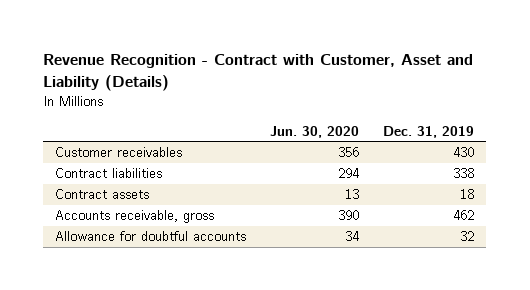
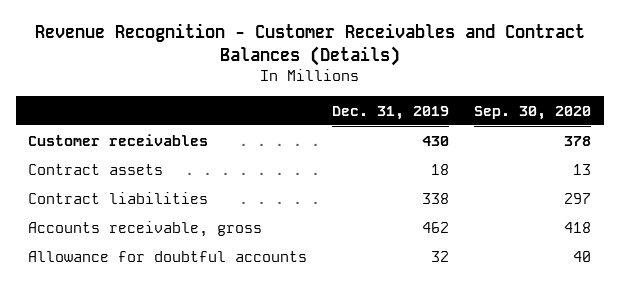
[43,54,474,92] Revenue Recognition - Contract with Customer, Asset and Liability (Details) -> [34,23,585,67] Revenue Recognition - Customer Receivables and Contract Balances (Details)
[270,125,360,138] Jun. 30, 2020 -> none
none -> [474,105,592,120] Sep. 30, 2020
[55,168,163,179] Contract liabilities -> [28,191,209,204] Contract liabilities

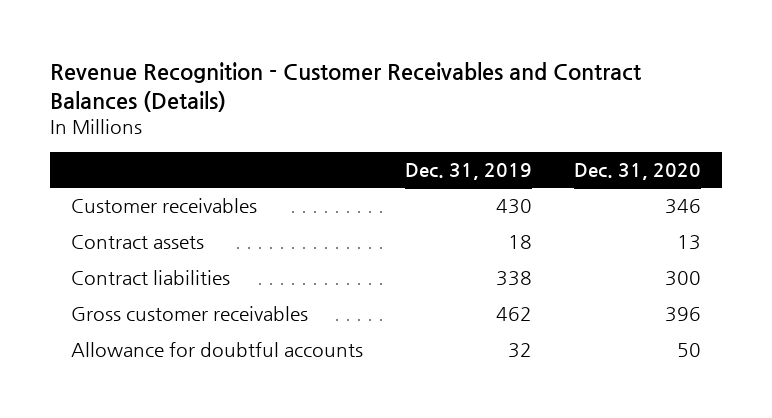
[474,105,592,120] Sep. 30, 2020 -> none
none -> [573,162,701,180] Dec. 31, 2020
[28,220,263,237] Accounts receivable, gross -> [71,306,309,322] Gross customer receivables

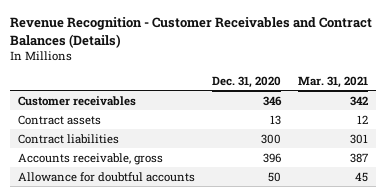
[405,162,533,180] Dec. 31, 2019 -> none
none -> [297,75,368,88] Mar. 31, 2021
[71,306,309,322] Gross customer receivables -> [18,152,164,165] Accounts receivable, gross

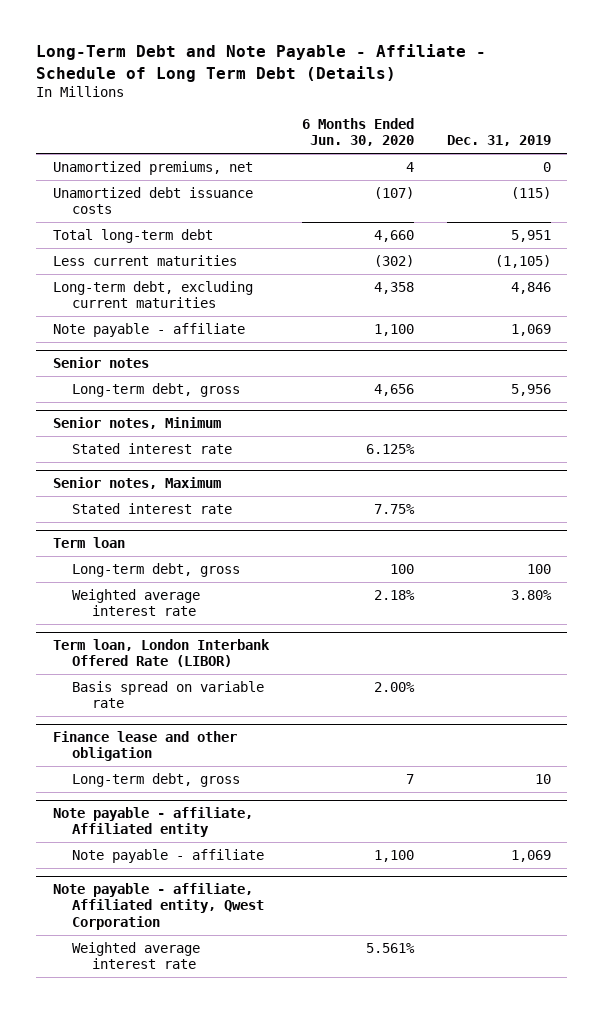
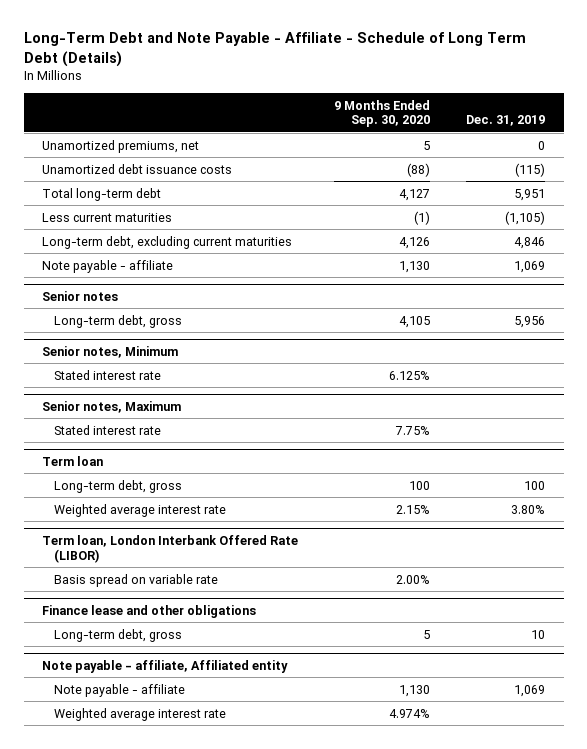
[301,118,414,147] 6 Months Ended Jun. 30, 2020 -> none
none -> [334,99,431,128] 9 Months Ended Sep. 30, 2020
[52,731,237,762] Finance lease and other obligation -> [41,604,256,618] Finance lease and other obligations
[52,883,265,930] Note payable - affiliate, Affiliated entity, Qwest Corporation -> none

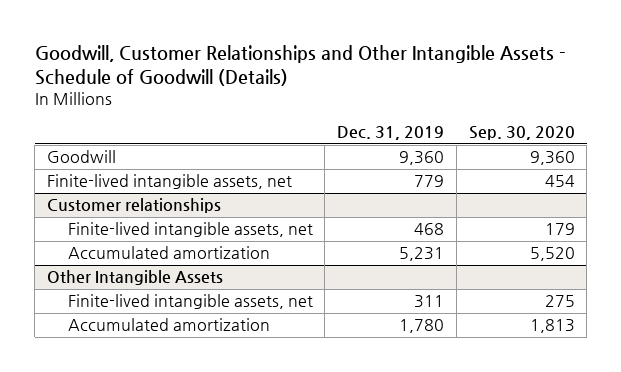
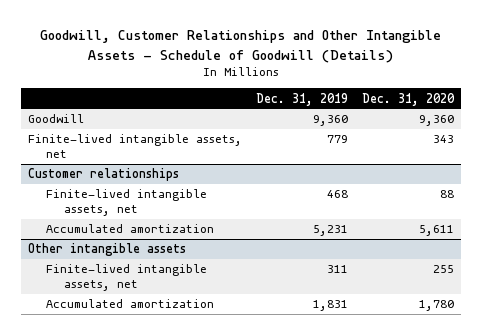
[468,126,575,141] Sep. 30, 2020 -> none
none -> [362,92,456,106] Dec. 31, 2020
[46,270,223,286] Other Intangible Assets -> [28,243,187,257] Other intangible assets
[399,319,445,334] 1,780 -> [313,300,349,312] 1,831

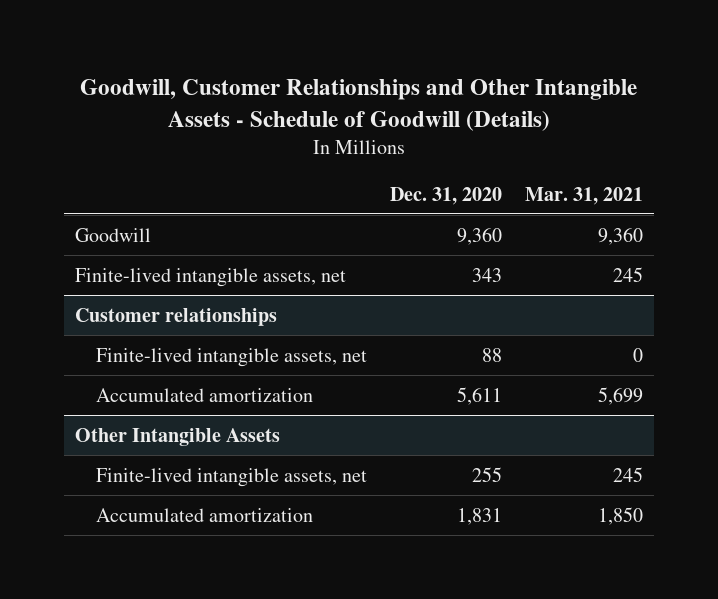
[256,92,349,106] Dec. 31, 2019 -> none
none -> [524,186,643,205] Mar. 31, 2021
[28,243,187,257] Other intangible assets -> [75,427,281,446] Other Intangible Assets
[419,300,455,312] 1,780 -> [456,507,502,525] 1,831

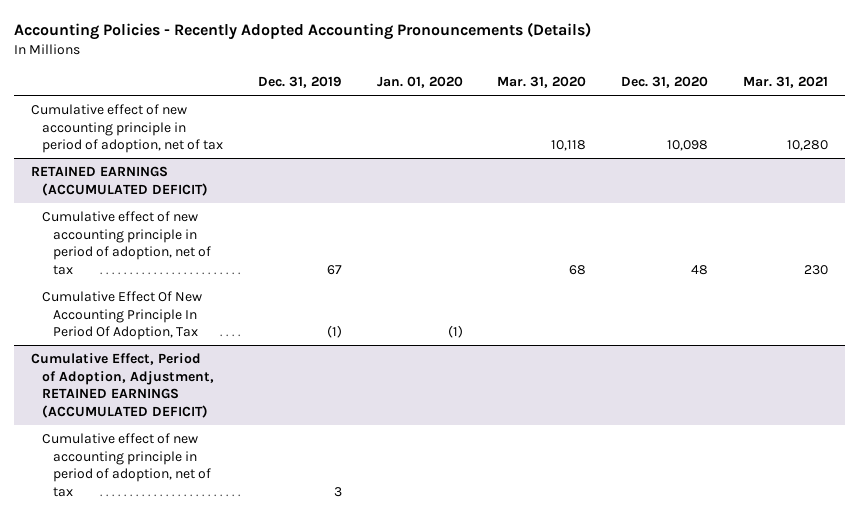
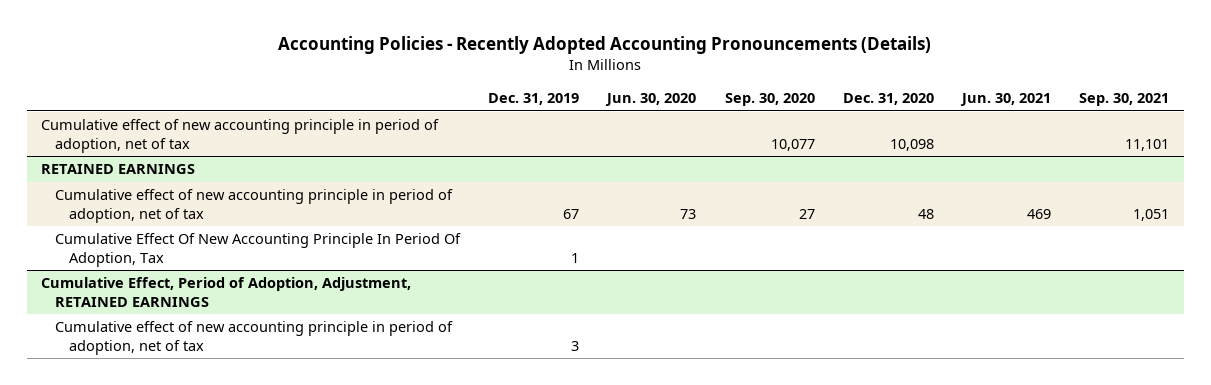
[376,76,463,89] Jan. 01, 2020 -> none
[497,76,587,89] Mar. 31, 2020 -> none
[742,76,828,89] Mar. 31, 2021 -> none
none -> [605,92,697,106] Jun. 30, 2020
none -> [724,92,815,106] Sep. 30, 2020
none -> [960,92,1052,106] Jun. 30, 2021
none -> [1079,92,1170,106] Sep. 30, 2021
[31,166,209,196] RETAINED EARNINGS (ACCUMULATED DEFICIT) -> [41,164,196,175] RETAINED EARNINGS
[326,325,342,339] (1) -> [571,252,580,263] 1
[31,353,215,418] Cumulative Effect, Period of Adoption, Adjustment, RETAINED EARNINGS (ACCUMULATED DEFICIT) -> [41,277,412,307] Cumulative Effect, Period of Adoption, Adjustment, RETAINED EARNINGS

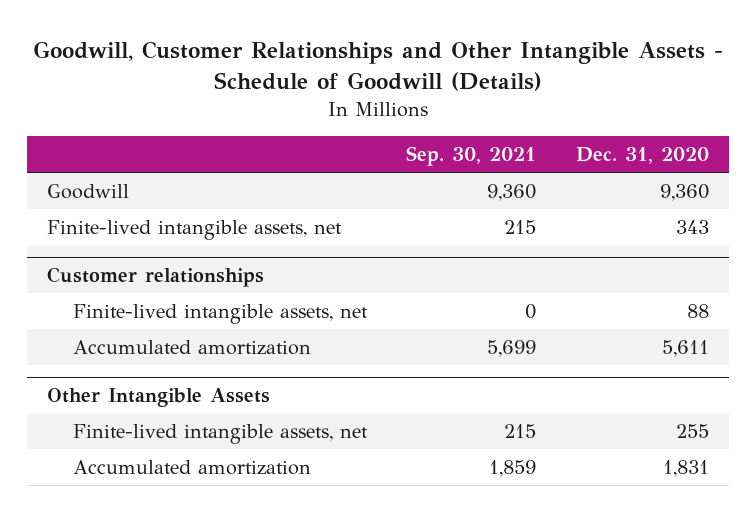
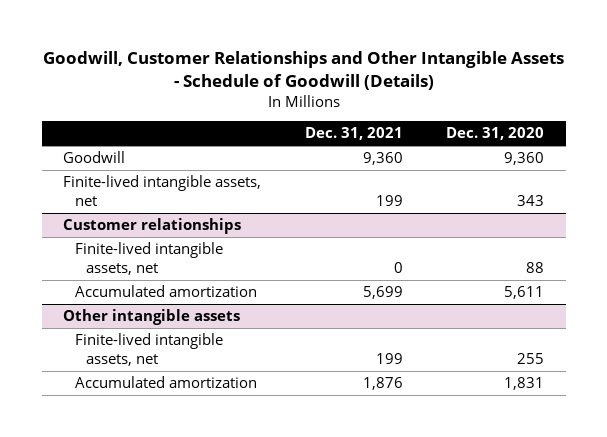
[406,146,537,167] Sep. 30, 2021 -> none
none -> [304,127,403,141] Dec. 31, 2021
[46,388,270,408] Other Intangible Assets -> [63,309,241,326] Other intangible assets

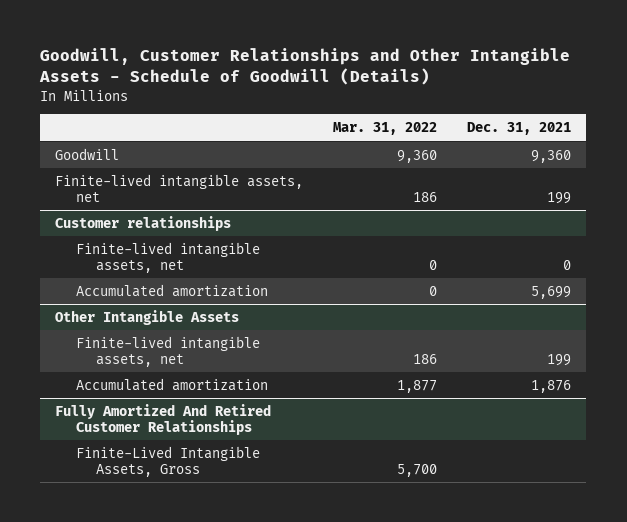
[446,127,545,141] Dec. 31, 2020 -> none
none -> [333,122,438,136] Mar. 31, 2022
[63,309,241,326] Other intangible assets -> [55,309,240,325] Other Intangible Assets
none -> [55,403,272,435] Fully Amortized And Retired Customer Relationships
none -> [75,445,260,477] Finite-Lived Intangible Assets, Gross

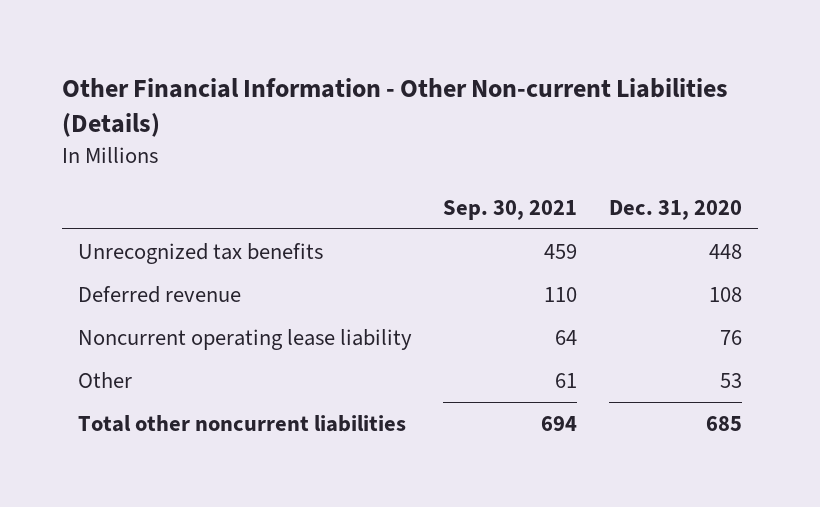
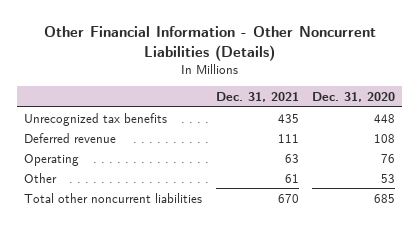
[61,77,728,138] Other Financial Information - Other Non-current Liabilities (Details) -> [43,26,376,61] Other Financial Information - Other Noncurrent Liabilities (Details)
[443,199,578,220] Sep. 30, 2021 -> none
none -> [215,91,299,102] Dec. 31, 2021
[77,329,412,351] Noncurrent operating lease liability -> [24,153,80,166] Operating

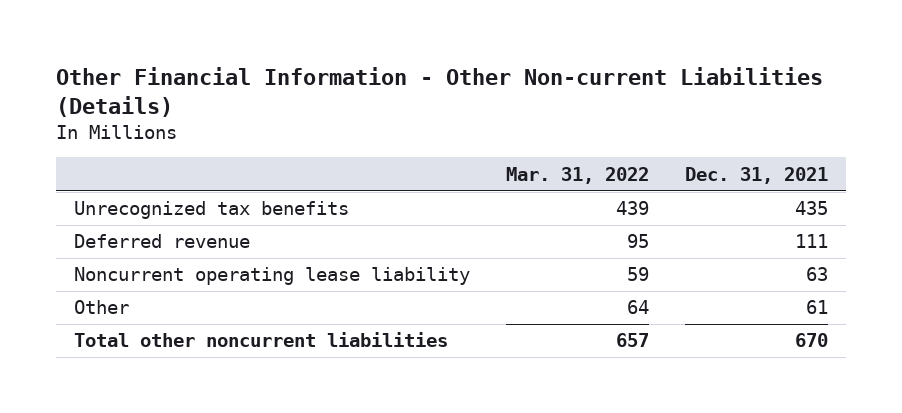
[43,26,376,61] Other Financial Information - Other Noncurrent Liabilities (Details) -> [55,66,823,117] Other Financial Information - Other Non-current Liabilities (Details)
[312,91,396,102] Dec. 31, 2020 -> none
none -> [505,166,649,184] Mar. 31, 2022
[24,153,80,166] Operating -> [73,267,470,286] Noncurrent operating lease liability

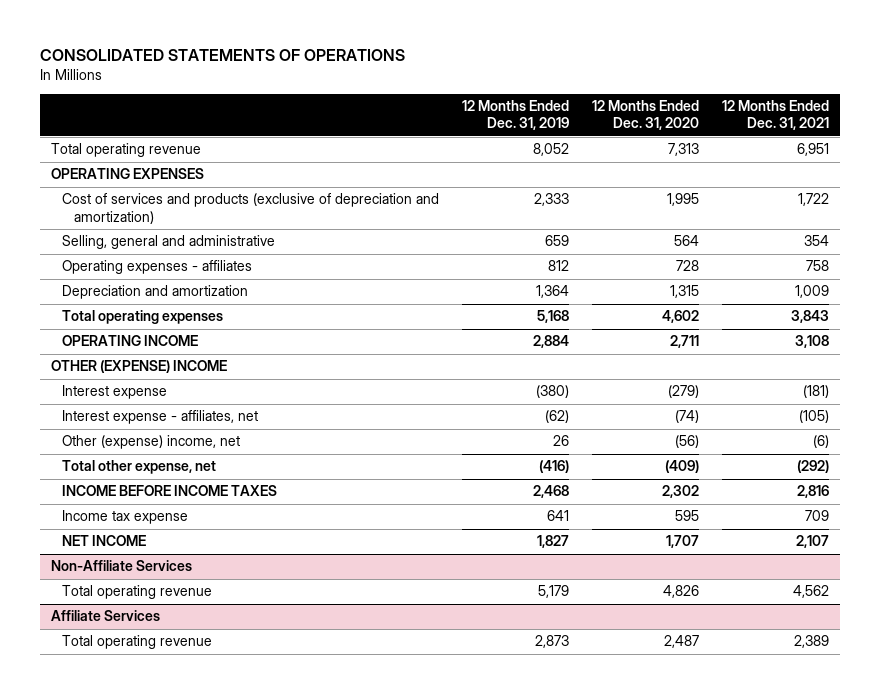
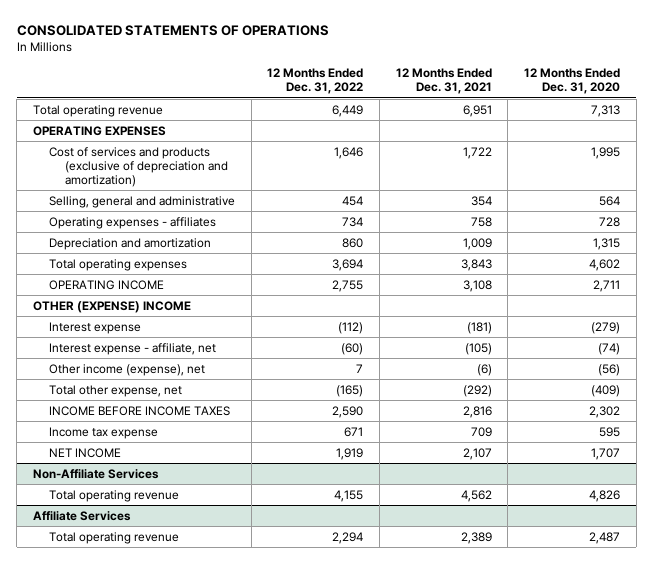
[462,100,570,131] 12 Months Ended Dec. 31, 2019 -> none
none -> [267,68,364,95] 12 Months Ended Dec. 31, 2022
[62,410,259,425] Interest expense - affiliates, net -> [48,342,216,355] Interest expense - affiliate, net
[62,435,241,450] Other (expense) income, net -> [48,363,205,376] Other income (expense), net

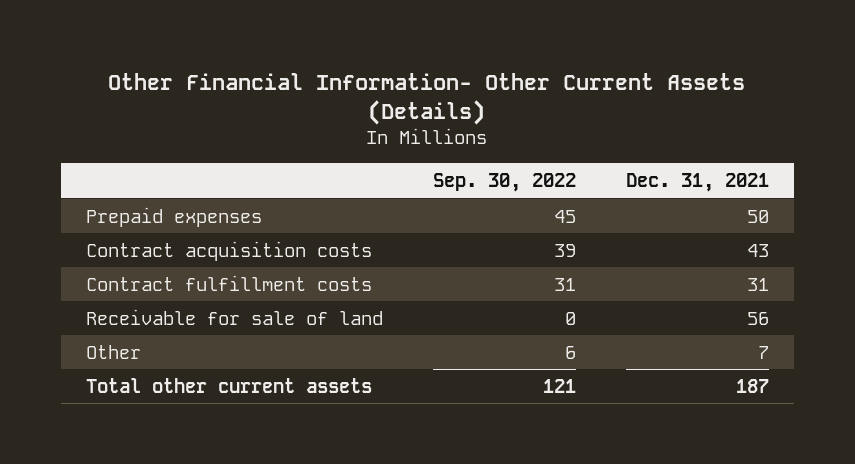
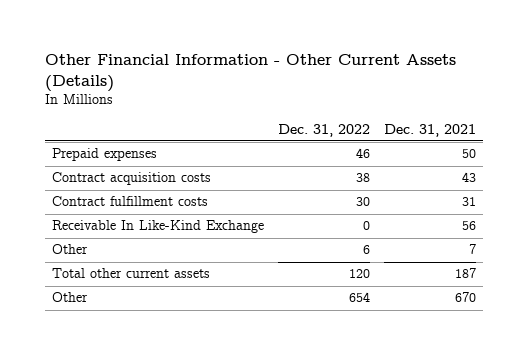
[108,73,746,126] Other Financial Information- Other Current Assets (Details) -> [44,54,456,93] Other Financial Information - Other Current Assets (Details)
[432,172,576,192] Sep. 30, 2022 -> none
none -> [278,123,371,137] Dec. 31, 2022
[86,308,384,325] Receivable for sale of land -> [51,220,264,234] Receivable In Like-Kind Exchange
none -> [51,292,88,303] Other

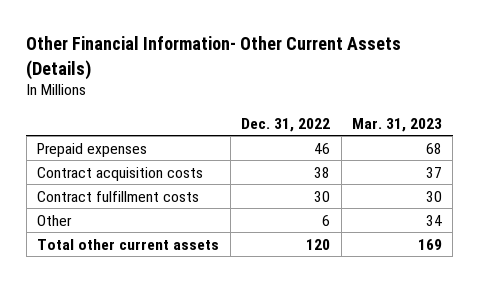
[44,54,456,93] Other Financial Information - Other Current Assets (Details) -> [26,36,402,80] Other Financial Information- Other Current Assets (Details)
[384,123,477,137] Dec. 31, 2021 -> none
none -> [352,117,443,132] Mar. 31, 2023
[51,220,264,234] Receivable In Like-Kind Exchange -> none
[51,292,88,303] Other -> none

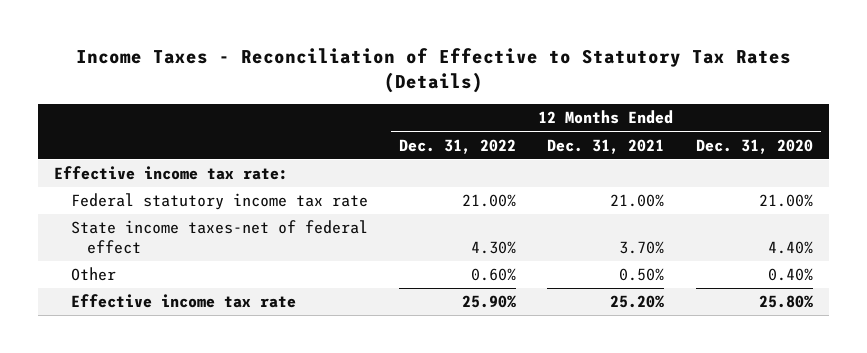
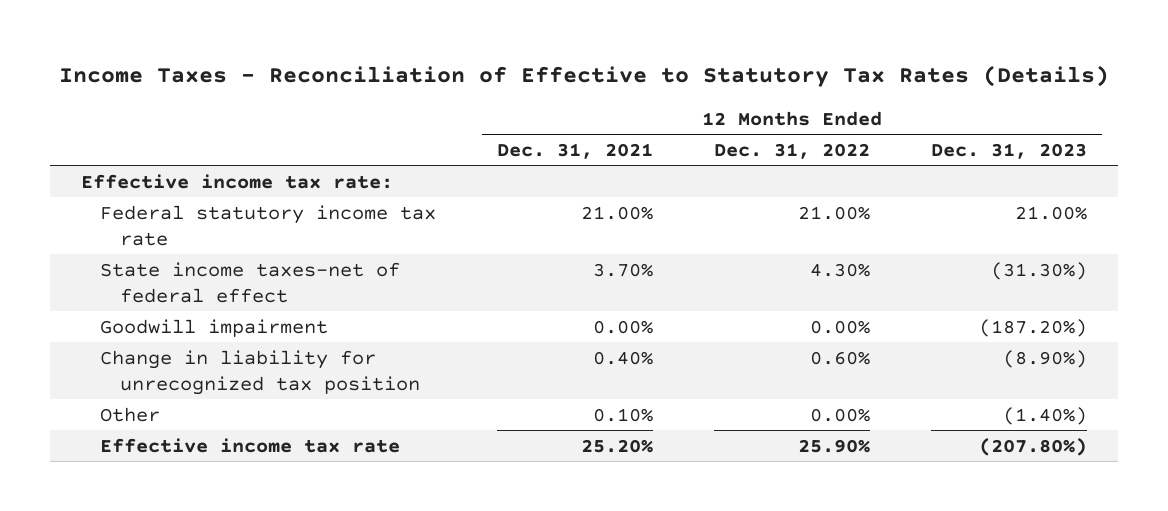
[695,138,813,154] Dec. 31, 2020 -> none
none -> [931,142,1088,159] Dec. 31, 2023
none -> [100,318,329,337] Goodwill impairment
none -> [100,349,421,395] Change in liability for unrecognized tax position
[471,268,517,282] 0.60% -> [810,407,871,422] 0.00%
[619,268,665,282] 0.50% -> [593,407,654,422] 0.10%

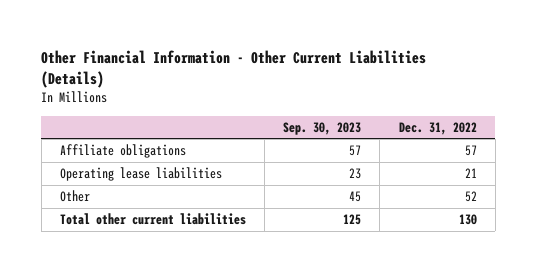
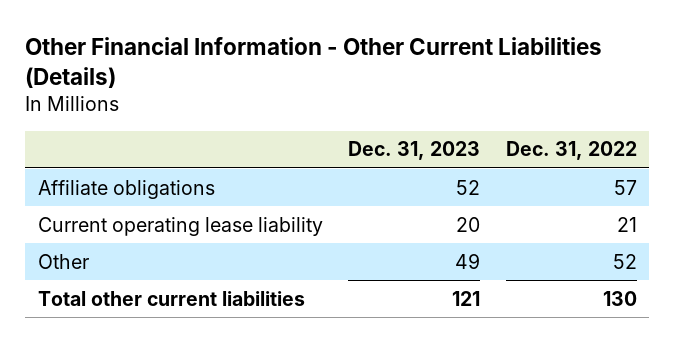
[283,121,362,135] Sep. 30, 2023 -> none
none -> [348,141,481,161] Dec. 31, 2023
[60,167,223,182] Operating lease liabilities -> [37,216,323,236] Current operating lease liability

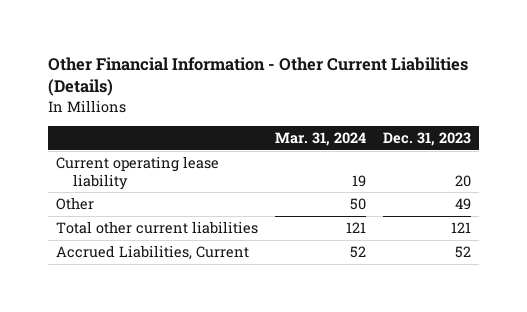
[505,141,637,161] Dec. 31, 2022 -> none
none -> [275,132,367,147] Mar. 31, 2024
[37,179,215,199] Affiliate obligations -> none
none -> [56,245,250,261] Accrued Liabilities, Current

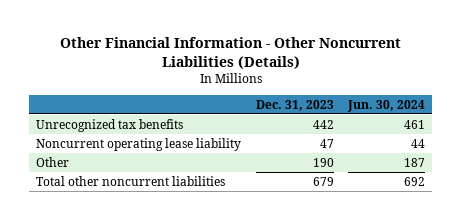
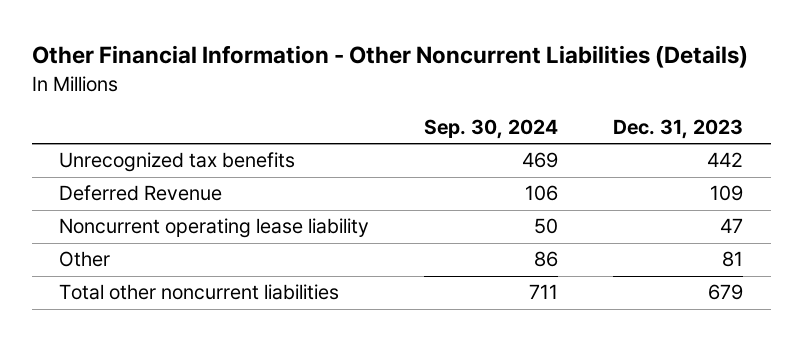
[347,99,426,112] Jun. 30, 2024 -> none
none -> [424,119,559,140] Sep. 30, 2024
none -> [59,185,223,202] Deferred Revenue
[312,157,334,167] 190 -> [722,251,744,268] 81

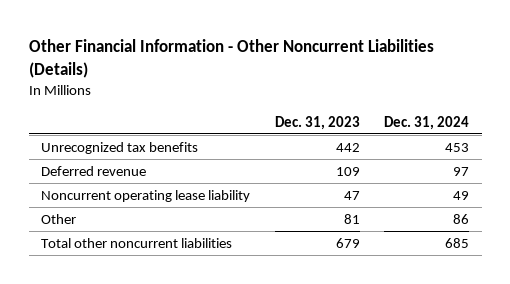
[424,119,559,140] Sep. 30, 2024 -> none
none -> [384,115,470,130] Dec. 31, 2024
[59,185,223,202] Deferred Revenue -> [40,165,146,176] Deferred revenue

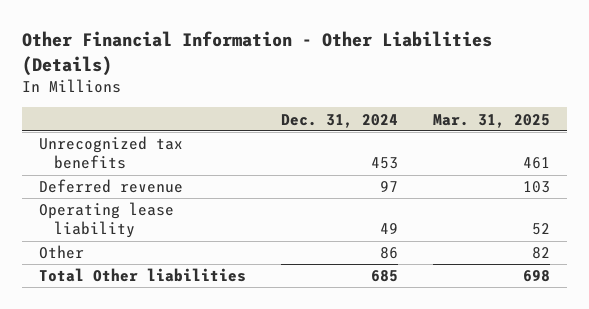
[28,38,434,78] Other Financial Information - Other Noncurrent Liabilities (Details) -> [21,31,492,76] Other Financial Information - Other Liabilities (Details)
[274,115,360,130] Dec. 31, 2023 -> none
none -> [432,113,550,128] Mar. 31, 2025
[40,189,250,202] Noncurrent operating lease liability -> [39,202,175,239] Operating lease liability
[40,237,232,248] Total other noncurrent liabilities -> [39,268,247,283] Total Other liabilities

